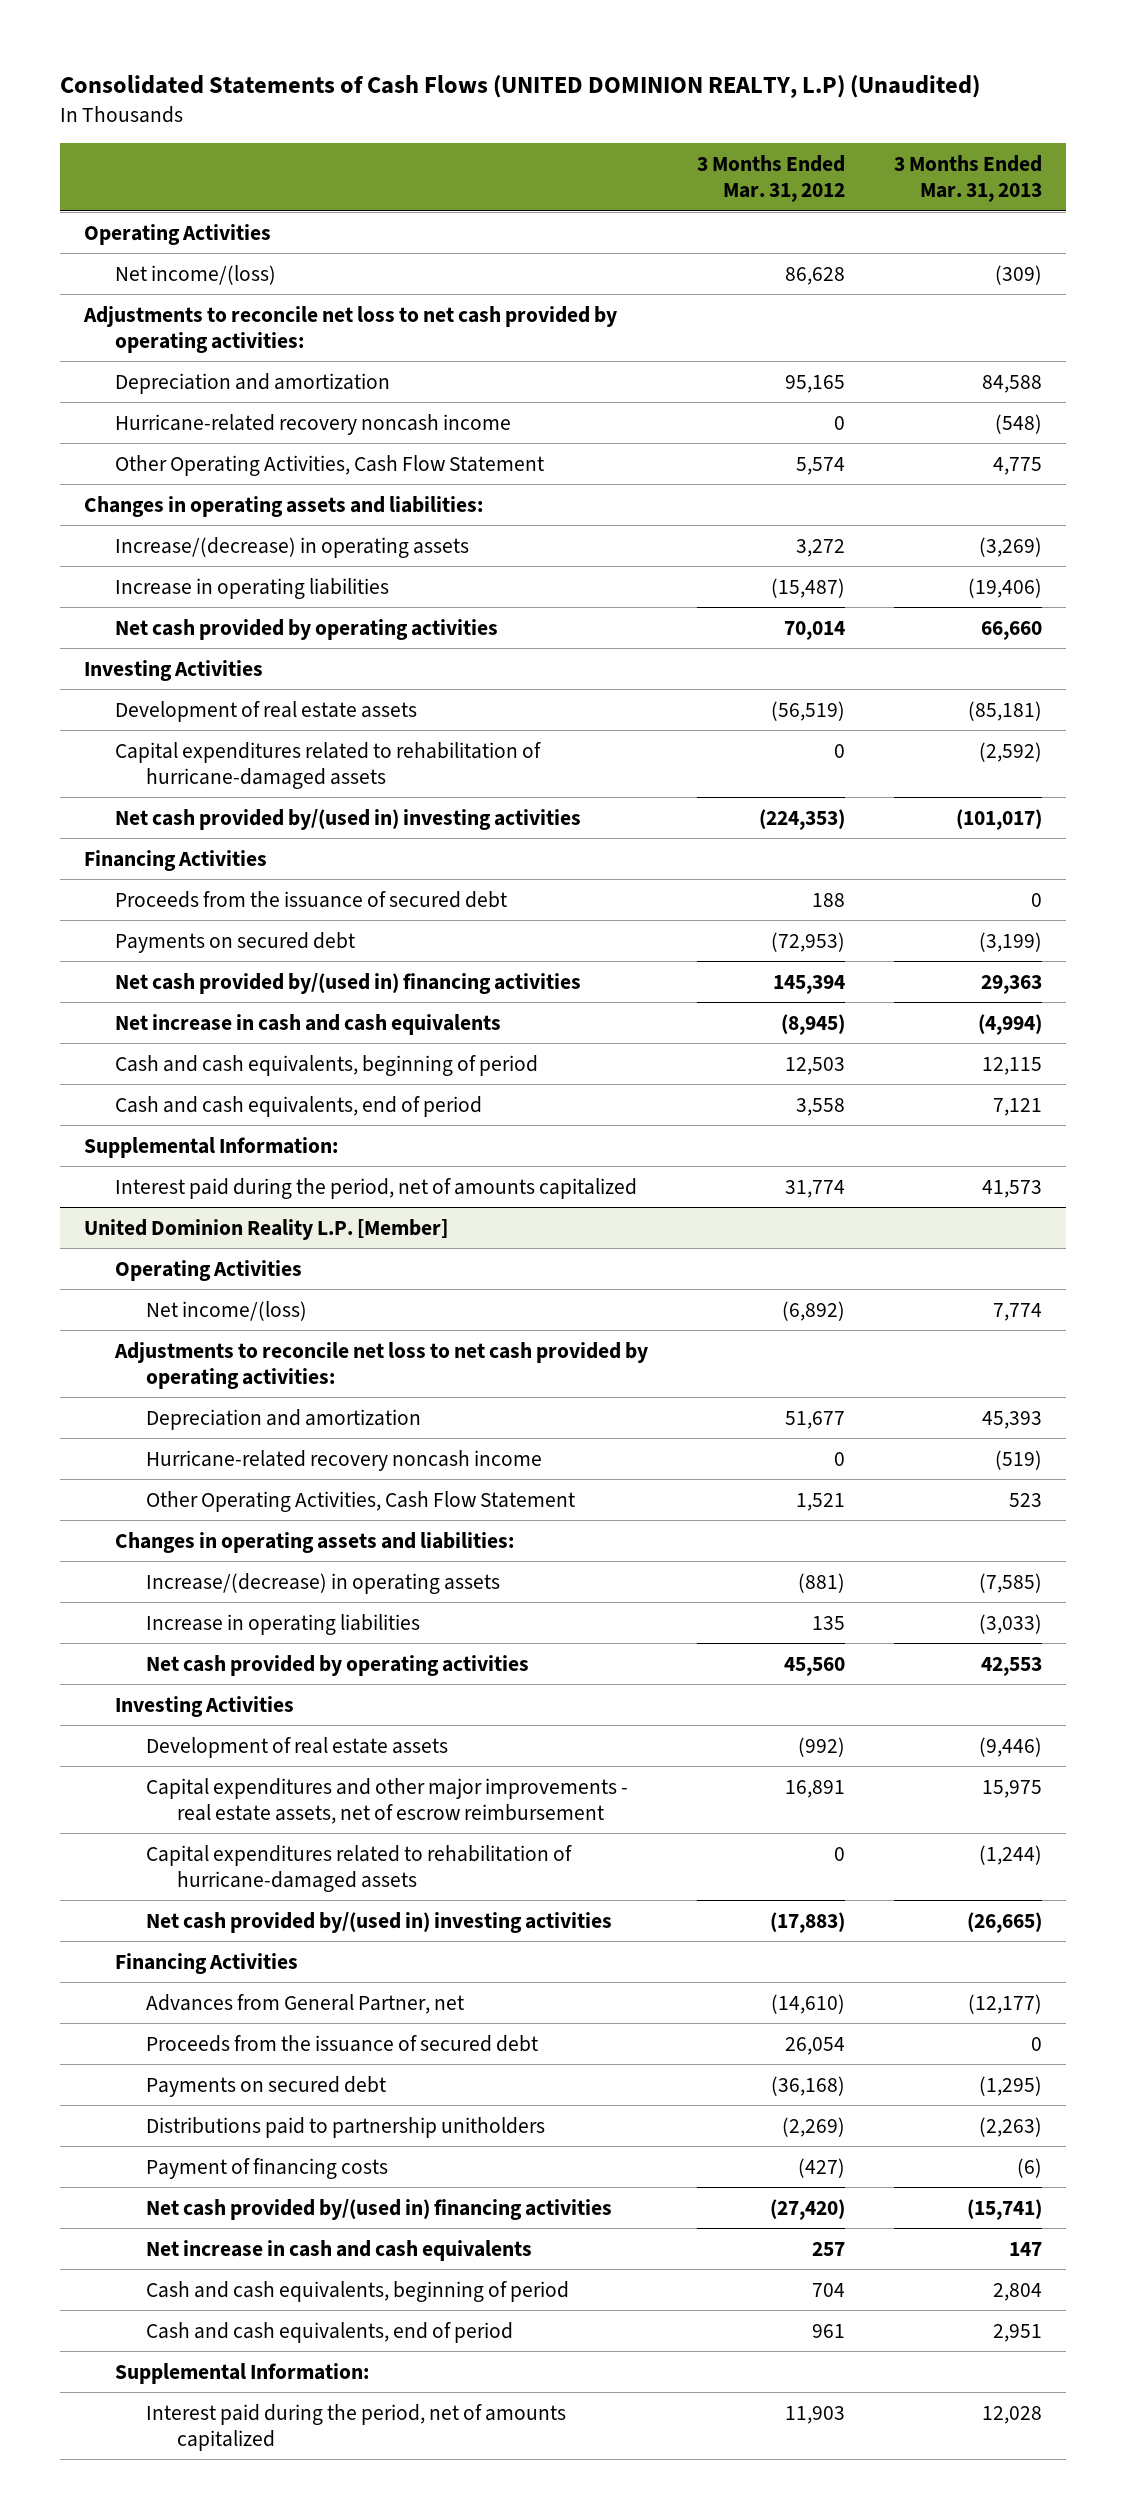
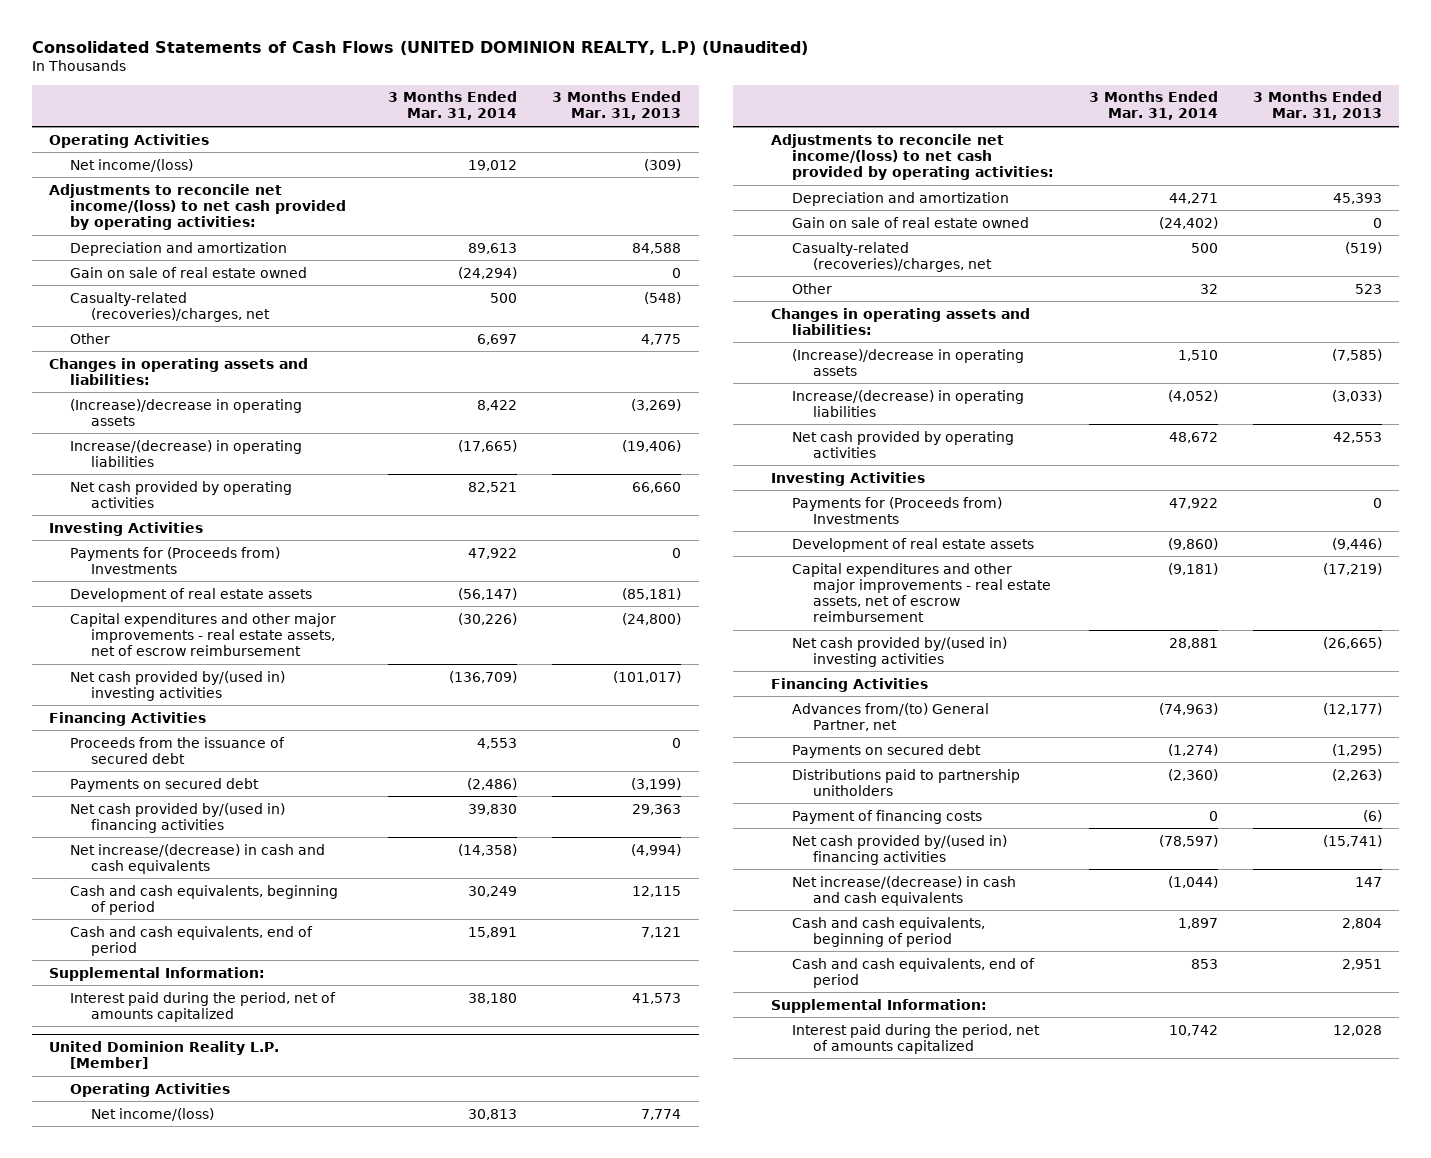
[697,155,846,203] 3 Months Ended Mar. 31, 2012 -> none
none -> [388,91,518,121] 3 Months Ended Mar. 31, 2014
[83,305,618,353] Adjustments to reconcile net loss to net cash provided by operating activities: -> [49,183,347,230] Adjustments to reconcile net income/(loss) to net cash provided by operating activities:
none -> [70,266,308,278] Gain on sale of real estate owned
[115,413,512,435] Hurricane-related recovery noncash income -> [70,291,271,322] Casualty-related (recoveries)/charges, net
[115,454,545,476] Other Operating Activities, Cash Flow Statement -> [70,332,111,344] Other
[115,536,470,558] Increase/(decrease) in operating assets -> [70,398,303,426] (Increase)/decrease in operating assets
[115,577,390,599] Increase in operating liabilities -> [70,439,303,467] Increase/(decrease) in operating liabilities
none -> [70,546,281,574] Payments for (Proceeds from) Investments
[115,741,542,789] Capital expenditures related to rehabilitation of hurricane-damaged assets -> none
none -> [70,612,337,656] Capital expenditures and other major improvements - real estate assets, net of escrow reimbursement
[115,1013,502,1035] Net increase in cash and cash equivalents -> [70,843,326,874] Net increase/(decrease) in cash and cash equivalents
[114,1341,649,1389] Adjustments to reconcile net loss to net cash provided by operating activities: -> [771,133,1055,180] Adjustments to reconcile net income/(loss) to net cash provided by operating activities:
none -> [792,216,1030,228] Gain on sale of real estate owned
[146,1449,543,1471] Hurricane-related recovery noncash income -> [792,241,993,272] Casualty-related (recoveries)/charges, net
[146,1490,576,1512] Other Operating Activities, Cash Flow Statement -> [792,282,833,294] Other
[146,1572,501,1594] Increase/(decrease) in operating assets -> [792,348,1025,376] (Increase)/decrease in operating assets
[146,1613,421,1635] Increase in operating liabilities -> [792,389,1025,417] Increase/(decrease) in operating liabilities
none -> [792,496,1003,524] Payments for (Proceeds from) Investments
[146,1844,573,1892] Capital expenditures related to rehabilitation of hurricane-damaged assets -> none
[981,1779,1042,1798] 15,975 -> [1322,562,1382,575] (17,219)
[146,2034,539,2052] Proceeds from the issuance of secured debt -> none
[146,1993,465,2014] Advances from General Partner, net -> [792,702,990,731] Advances from/(to) General Partner, net
[146,2239,533,2261] Net increase in cash and cash equivalents -> [792,875,1017,906] Net increase/(decrease) in cash and cash equivalents

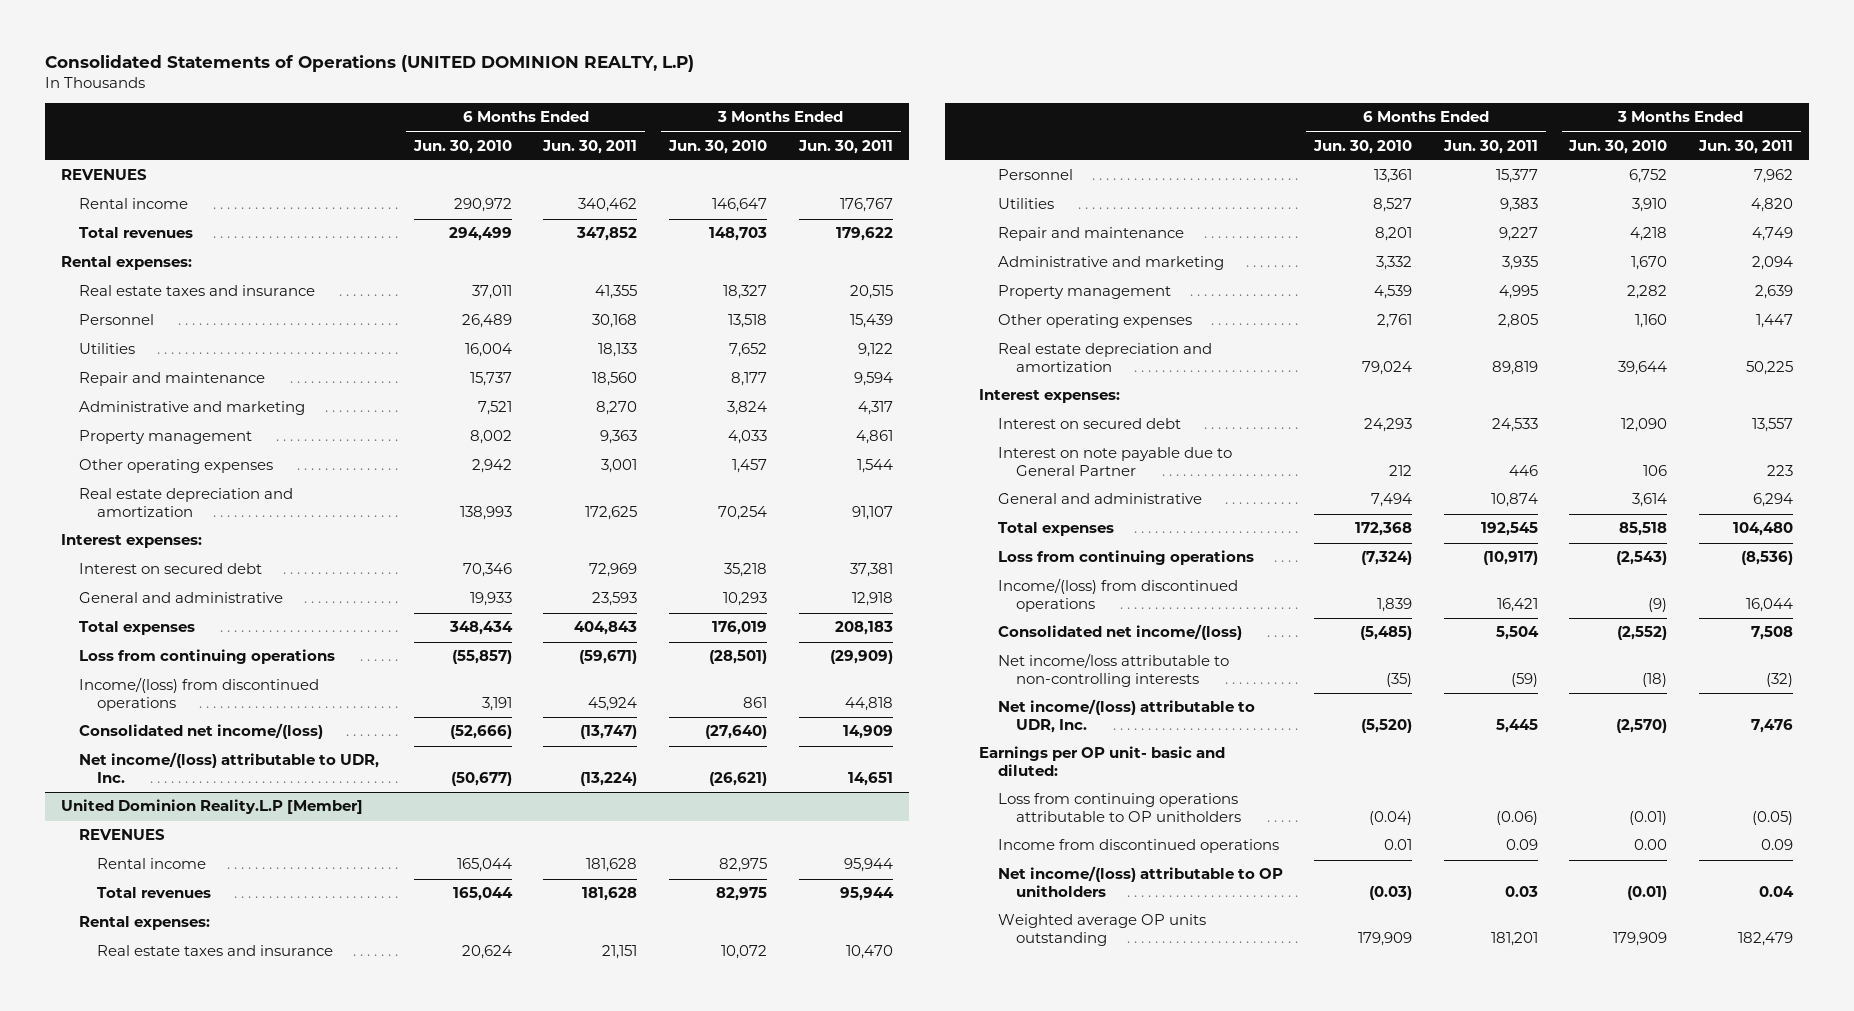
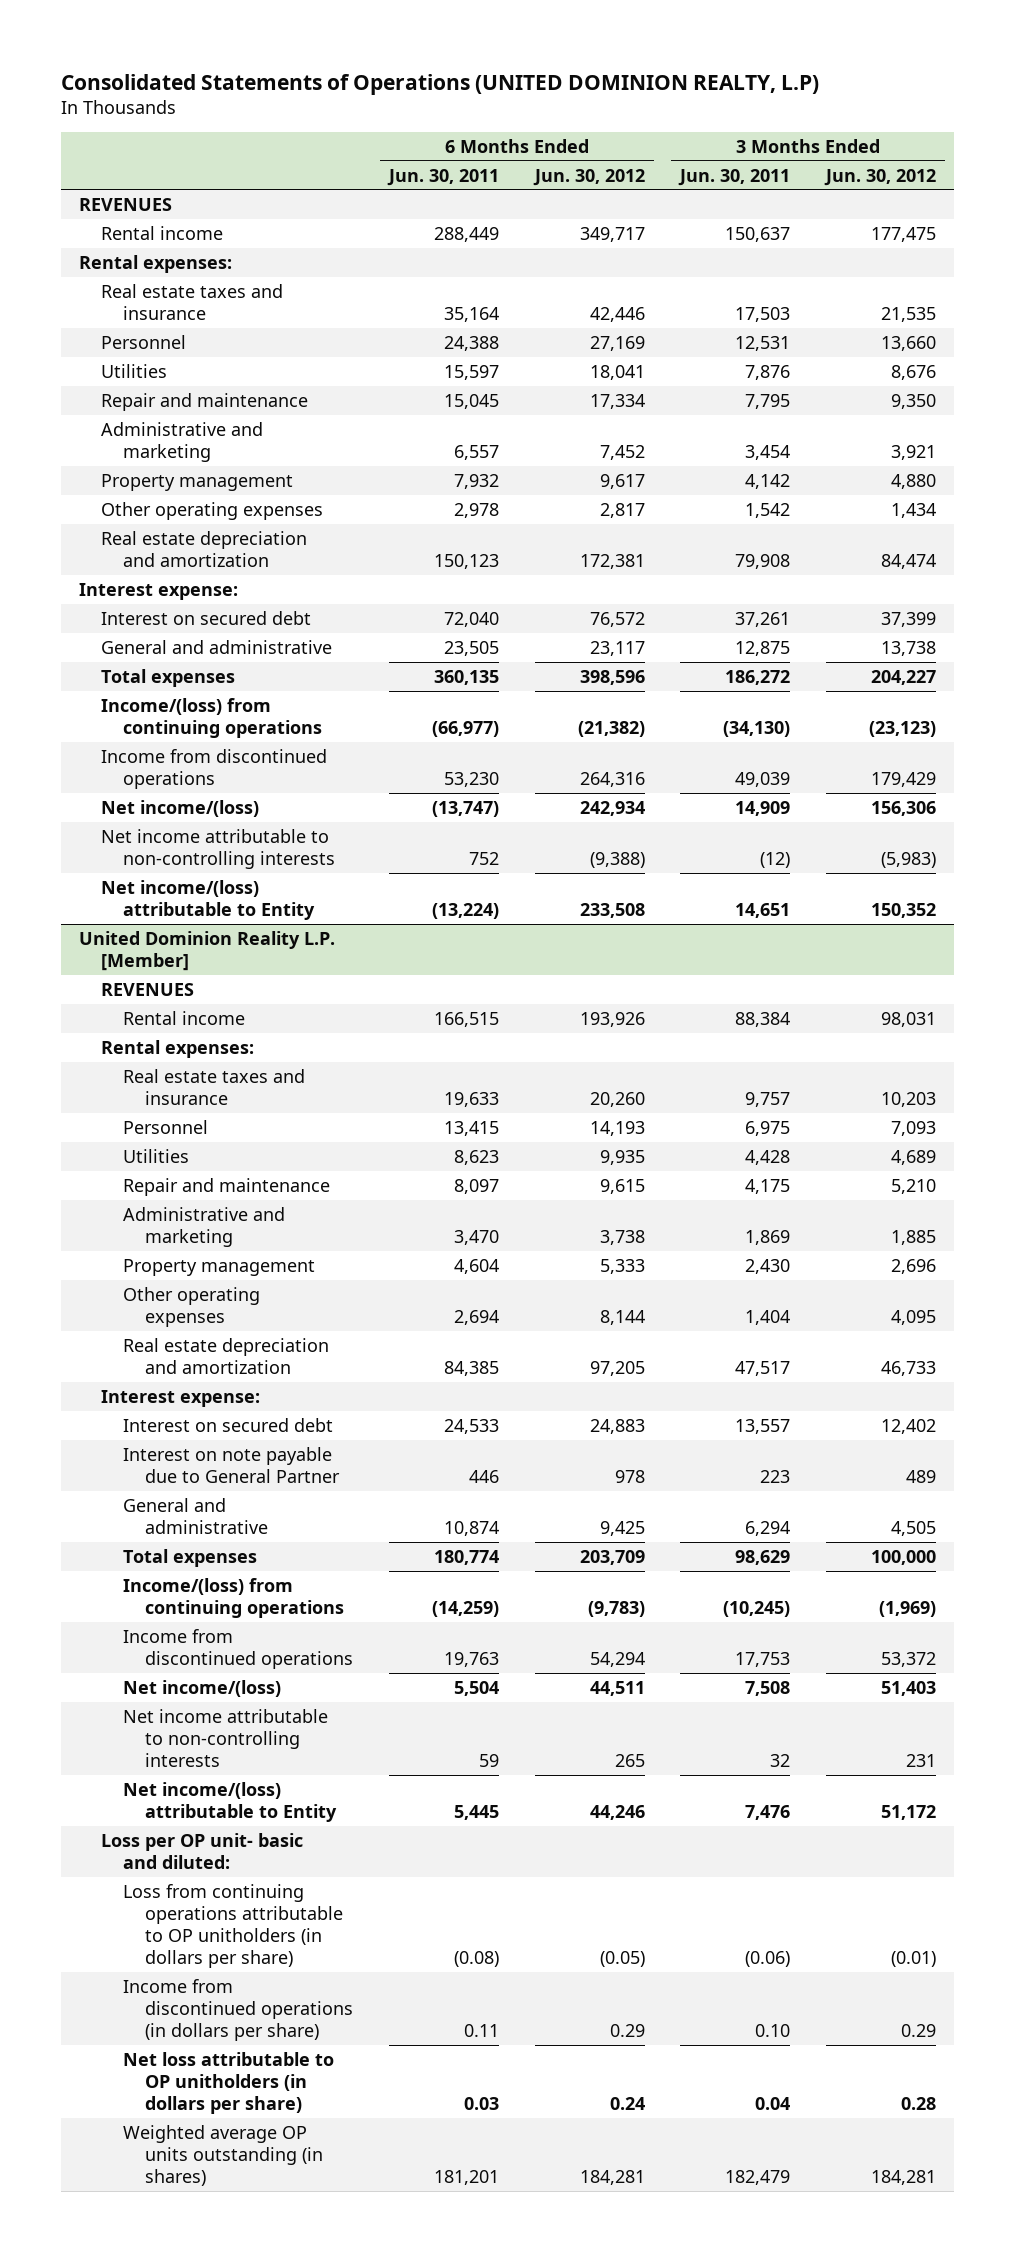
[412,139,512,154] Jun. 30, 2010 -> none
[668,139,768,154] Jun. 30, 2010 -> none
none -> [532,168,645,186] Jun. 30, 2012
none -> [824,168,937,186] Jun. 30, 2012
[79,227,194,239] Total revenues -> none
[578,198,638,213] 340,462 -> [434,226,500,242] 288,449
[839,198,893,213] 176,767 -> [725,226,791,242] 150,637
[595,285,638,300] 41,355 -> [444,306,500,322] 35,164
[849,285,893,300] 20,515 -> [735,306,791,322] 17,503
[592,314,638,329] 30,168 -> [444,335,500,351] 24,388
[849,314,893,329] 15,439 -> [735,335,791,351] 12,531
[598,343,638,358] 18,133 -> [444,364,500,380] 15,597
[857,343,893,358] 9,122 -> [745,364,791,380] 7,876
[592,372,638,387] 18,560 -> [444,393,500,409] 15,045
[853,372,893,387] 9,594 -> [745,393,791,409] 7,795
[596,401,638,416] 8,270 -> [454,444,500,460] 6,557
[857,401,893,416] 4,317 -> [745,444,791,460] 3,454
[600,430,638,445] 9,363 -> [454,473,500,489] 7,932
[855,430,893,445] 4,861 -> [745,473,791,489] 4,142
[601,459,638,474] 3,001 -> [454,502,500,518] 2,978
[856,459,893,474] 1,544 -> [745,502,791,518] 1,542
[585,506,638,521] 172,625 -> [434,553,500,569] 150,123
[851,506,893,521] 91,107 -> [735,553,791,569] 79,908
[60,534,202,549] Interest expenses: -> [79,582,239,600] Interest expense:
[589,563,638,578] 72,969 -> [444,611,500,627] 72,040
[849,563,893,578] 37,381 -> [735,611,791,627] 37,261
[592,592,638,607] 23,593 -> [444,640,500,656] 23,505
[851,592,893,607] 12,918 -> [735,640,791,656] 12,875
[574,621,638,636] 404,843 -> [434,669,500,685] 360,135
[834,621,893,636] 208,183 -> [725,669,791,685] 186,272
[79,649,336,665] Loss from continuing operations -> [101,697,323,738] Income/(loss) from continuing operations
[579,650,638,665] (59,671) -> [432,720,500,737] (66,977)
[829,650,893,665] (29,909) -> [723,720,791,737] (34,130)
[79,677,320,712] Income/(loss) from discontinued operations -> [101,748,328,789] Income from discontinued operations
[588,697,638,712] 45,924 -> [444,771,500,787] 53,230
[844,697,893,712] 44,818 -> [735,771,791,787] 49,039
[79,723,324,740] Consolidated net income/(loss) -> [101,799,260,817] Net income/(loss)
none -> [101,828,336,869] Net income attributable to non-controlling interests
[79,752,380,784] Net income/(loss) attributable to UDR, Inc. -> [101,879,316,920] Net income/(loss) attributable to Entity
[60,799,363,815] United Dominion Reality.L.P [Member] -> [79,930,336,971] United Dominion Reality L.P. [Member]
[97,887,212,899] Total revenues -> none
[586,858,638,873] 181,628 -> [434,1011,500,1027] 166,515
[843,858,893,873] 95,944 -> [735,1011,791,1027] 88,384
[602,945,638,960] 21,151 -> [444,1091,500,1107] 19,633
[845,945,893,960] 10,470 -> [745,1091,791,1107] 9,757
[1495,169,1538,184] 15,377 -> [444,1120,500,1136] 13,415
[1754,169,1794,184] 7,962 -> [745,1120,791,1136] 6,975
[1499,198,1538,213] 9,383 -> [454,1149,500,1165] 8,623
[1751,198,1794,213] 4,820 -> [745,1149,791,1165] 4,428
[1498,227,1538,242] 9,227 -> [454,1178,500,1194] 8,097
[1752,227,1794,242] 4,749 -> [745,1178,791,1194] 4,175
[1501,256,1538,271] 3,935 -> [454,1229,500,1245] 3,470
[1752,256,1794,271] 2,094 -> [745,1229,791,1245] 1,869
[1498,285,1538,300] 4,995 -> [454,1258,500,1274] 4,604
[1755,285,1794,300] 2,639 -> [745,1258,791,1274] 2,430
[1497,314,1538,329] 2,805 -> [454,1309,500,1325] 2,694
[1756,314,1794,329] 1,447 -> [745,1309,791,1325] 1,404
[1491,361,1538,376] 89,819 -> [444,1360,500,1376] 84,385
[1746,361,1794,376] 50,225 -> [735,1360,791,1376] 47,517
[979,389,1121,404] Interest expenses: -> [101,1389,261,1407] Interest expense:
[1480,522,1538,537] 192,545 -> [434,1549,500,1565] 180,774
[1733,522,1794,537] 104,480 -> [735,1549,791,1565] 98,629
[997,550,1254,566] Loss from continuing operations -> [123,1577,345,1618] Income/(loss) from continuing operations
[1482,551,1538,566] (10,917) -> [432,1600,500,1617] (14,259)
[1741,551,1794,566] (8,536) -> [723,1600,791,1617] (10,245)
[997,578,1238,613] Income/(loss) from discontinued operations -> [123,1628,354,1669] Income from discontinued operations
[1496,598,1538,613] 16,421 -> [444,1651,500,1667] 19,763
[1746,598,1794,613] 16,044 -> [735,1651,791,1667] 17,753
[997,624,1242,641] Consolidated net income/(loss) -> [123,1679,282,1697] Net income/(loss)
[997,653,1229,688] Net income/loss attributable to non-controlling interests -> [123,1708,329,1767] Net income attributable to non-controlling interests
[1510,673,1538,688] (59) -> [479,1753,500,1767] 59
[1766,673,1794,688] (32) -> [770,1753,791,1767] 32
[997,699,1255,734] Net income/(loss) attributable to UDR, Inc. -> [123,1781,338,1822] Net income/(loss) attributable to Entity
[979,746,1226,777] Earnings per OP unit- basic and diluted: -> [101,1832,304,1869] Loss per OP unit- basic and diluted:
[997,793,1241,823] Loss from continuing operations attributable to OP unitholders -> [123,1883,344,1969] Loss from continuing operations attributable to OP unitholders (in dollars per share)
[1495,811,1538,826] (0.06) -> [454,1951,500,1968] (0.08)
[1752,811,1794,826] (0.05) -> [745,1951,791,1968] (0.06)
[997,839,1279,854] Income from discontinued operations -> [123,1978,354,2041] Income from discontinued operations (in dollars per share)
[1505,839,1538,851] 0.09 -> [464,2023,500,2037] 0.11
[1761,839,1794,851] 0.09 -> [755,2023,791,2037] 0.10
[997,866,1283,898] Net income/(loss) attributable to OP unitholders -> [123,2051,335,2114] Net loss attributable to OP unitholders (in dollars per share)
[997,914,1206,947] Weighted average OP units outstanding -> [123,2124,324,2186] Weighted average OP units outstanding (in shares)

